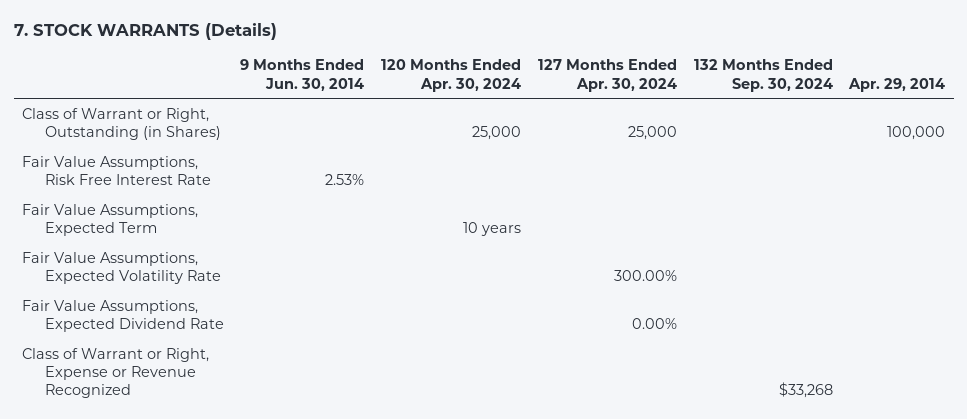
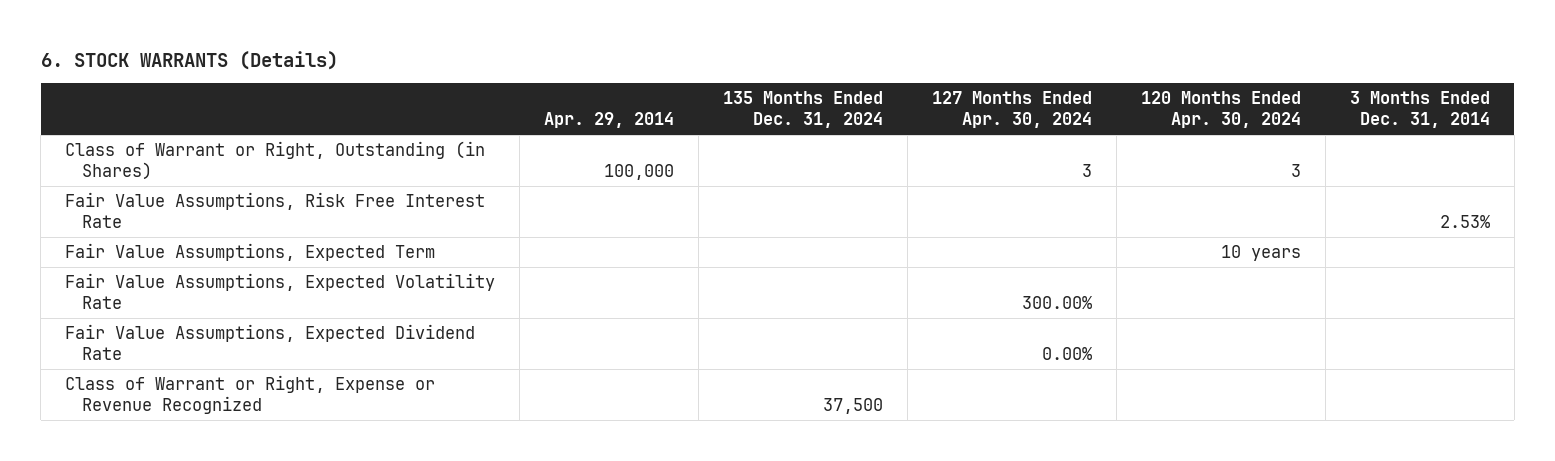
[13,23,277,41] 7. STOCK WARRANTS (Details) -> [40,50,338,70] 6. STOCK WARRANTS (Details)
[240,59,365,91] 9 Months Ended Jun. 30, 2014 -> none
[693,59,833,92] 132 Months Ended Sep. 30, 2024 -> none
none -> [722,91,883,129] 135 Months Ended Dec. 31, 2024
none -> [1349,91,1490,129] 3 Months Ended Dec. 31, 2014
[472,126,522,141] 25,000 -> [1290,163,1301,177] 3
[627,126,677,141] 25,000 -> [1081,163,1092,177] 3

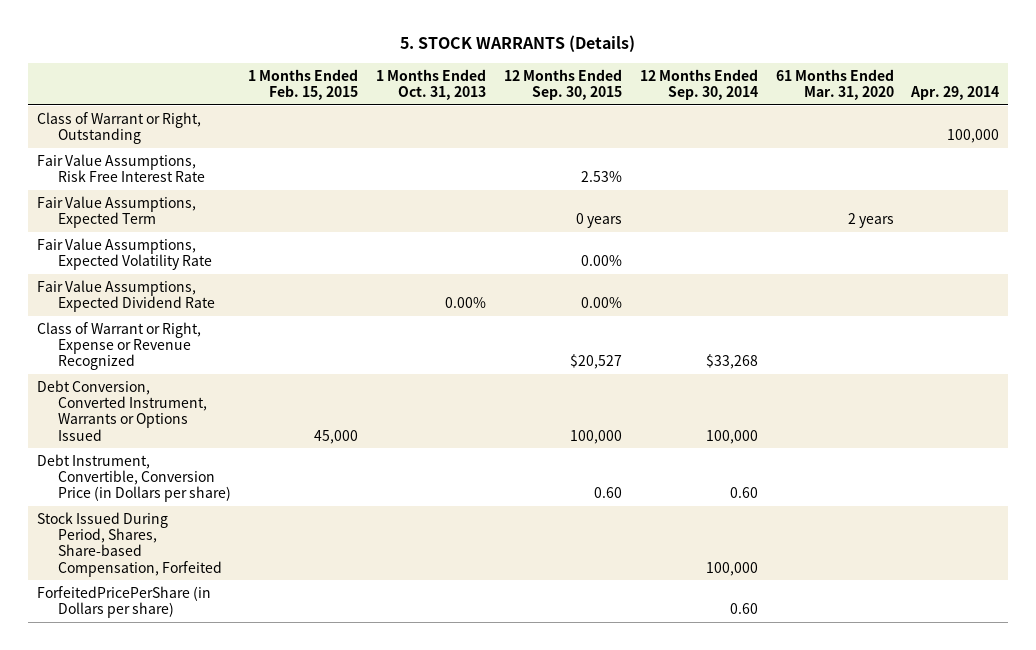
[40,50,338,70] 6. STOCK WARRANTS (Details) -> [400,35,636,53] 5. STOCK WARRANTS (Details)
[722,91,883,129] 135 Months Ended Dec. 31, 2024 -> none
[931,91,1092,129] 127 Months Ended Apr. 30, 2024 -> none
[1140,91,1301,129] 120 Months Ended Apr. 30, 2024 -> none
[1349,91,1490,129] 3 Months Ended Dec. 31, 2014 -> none
none -> [248,68,359,101] 1 Months Ended Feb. 15, 2015
none -> [376,68,487,101] 1 Months Ended Oct. 31, 2013
none -> [503,68,622,101] 12 Months Ended Sep. 30, 2015
none -> [639,68,758,101] 12 Months Ended Sep. 30, 2014
none -> [775,68,894,101] 61 Months Ended Mar. 31, 2020
[65,141,486,180] Class of Warrant or Right, Outstanding (in Shares) -> [36,111,201,145] Class of Warrant or Right, Outstanding
none -> [36,379,207,441] Debt Conversion, Converted Instrument, Warrants or Options Issued
none -> [36,453,231,503] Debt Instrument, Convertible, Conversion Price (in Dollars per share)
none -> [36,511,222,577] Stock Issued During Period, Shares, Share-based Compensation, Forfeited
none -> [36,585,211,619] ForfeitedPricePerShare (in Dollars per share)

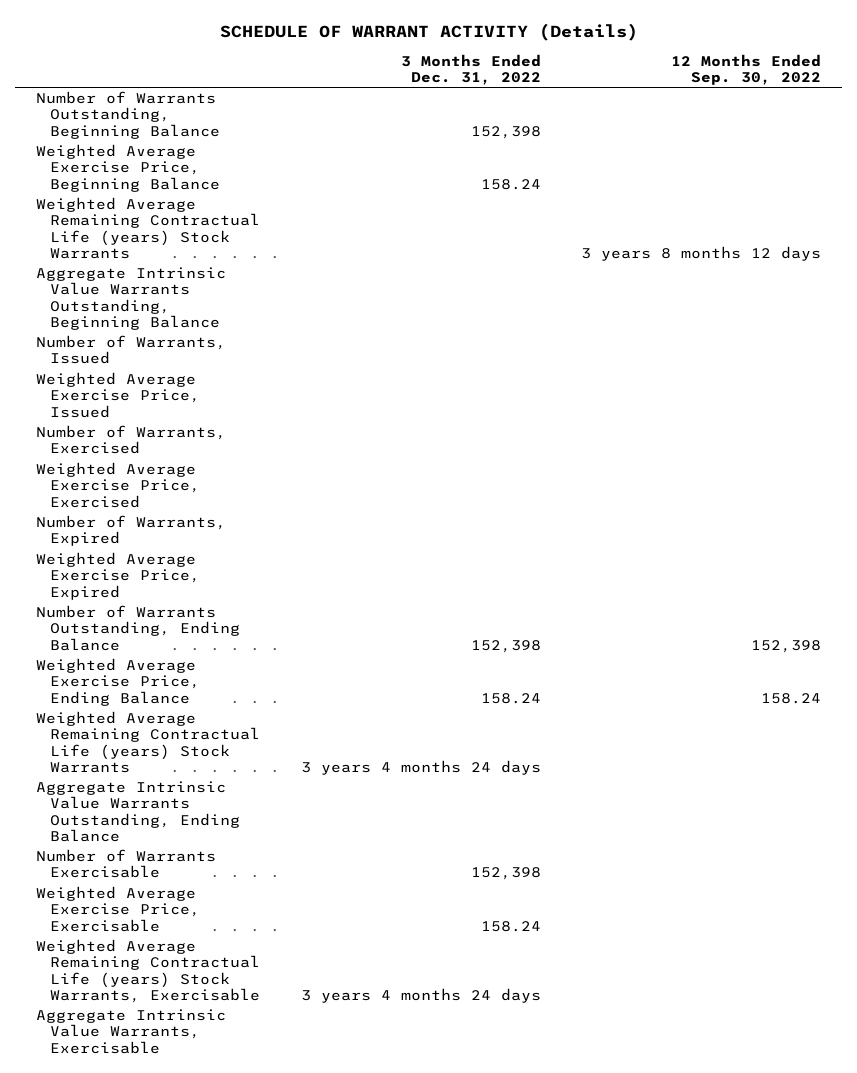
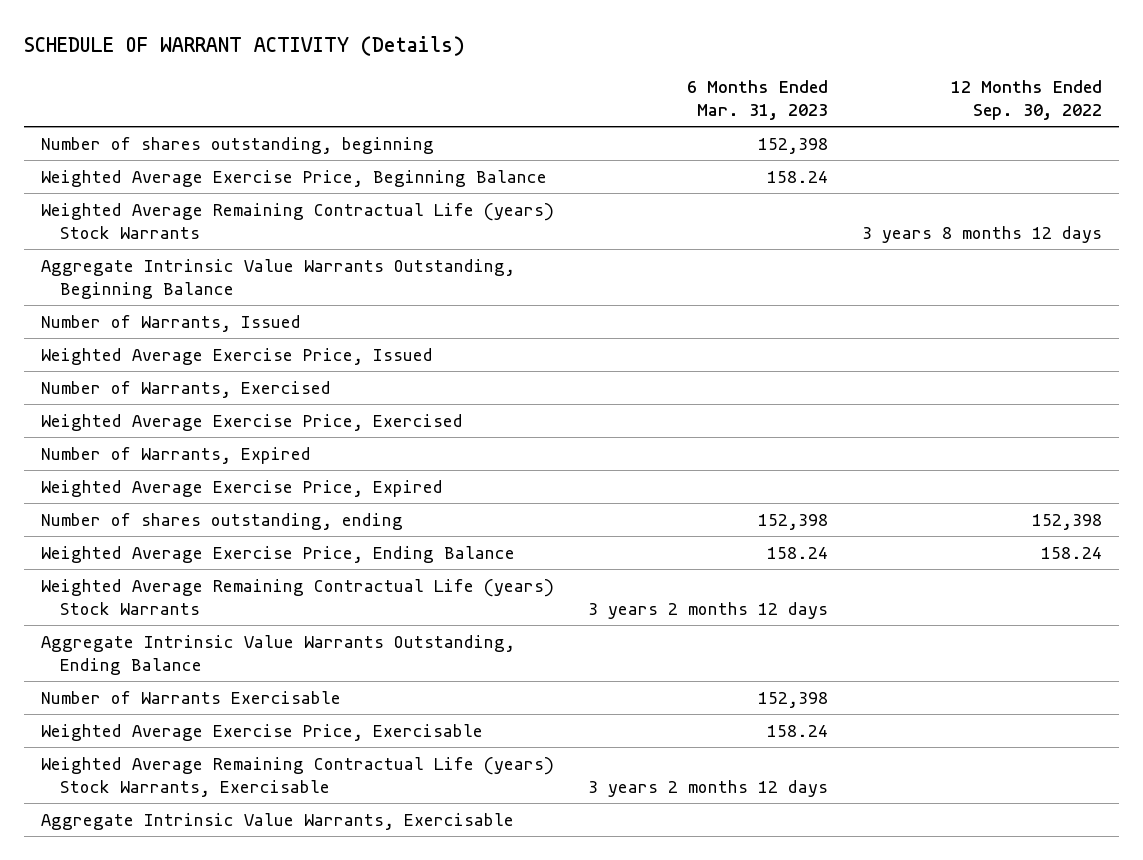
[400,53,541,85] 3 Months Ended Dec. 31, 2022 -> none
none -> [687,79,829,120] 6 Months Ended Mar. 31, 2023
[35,91,220,139] Number of Warrants Outstanding, Beginning Balance -> [41,136,435,154] Number of shares outstanding, beginning
[35,605,240,651] Number of Warrants Outstanding, Ending Balance -> [41,512,404,530] Number of shares outstanding, ending

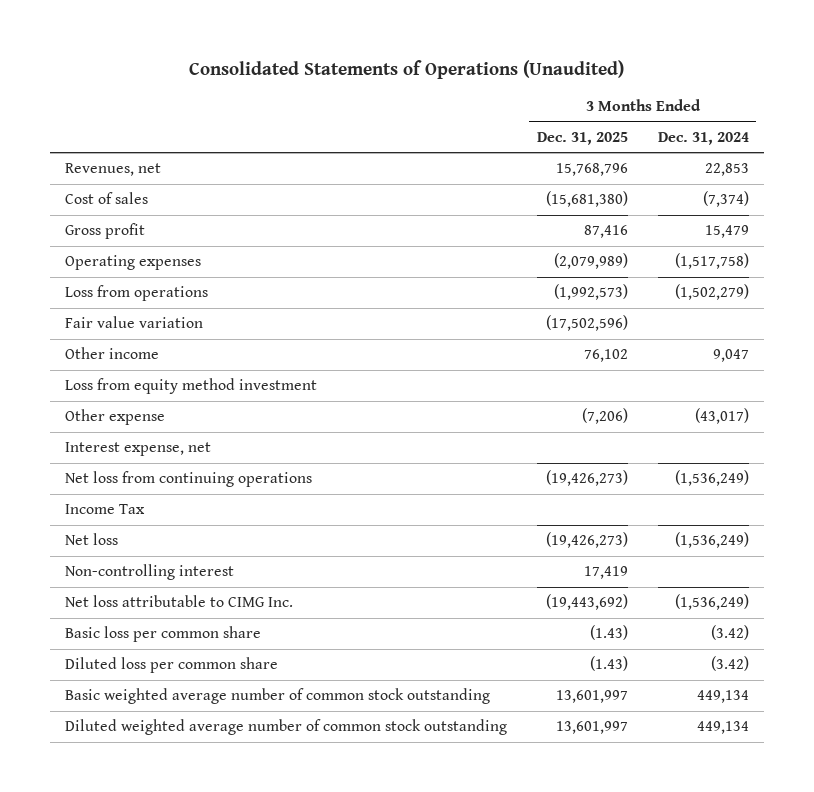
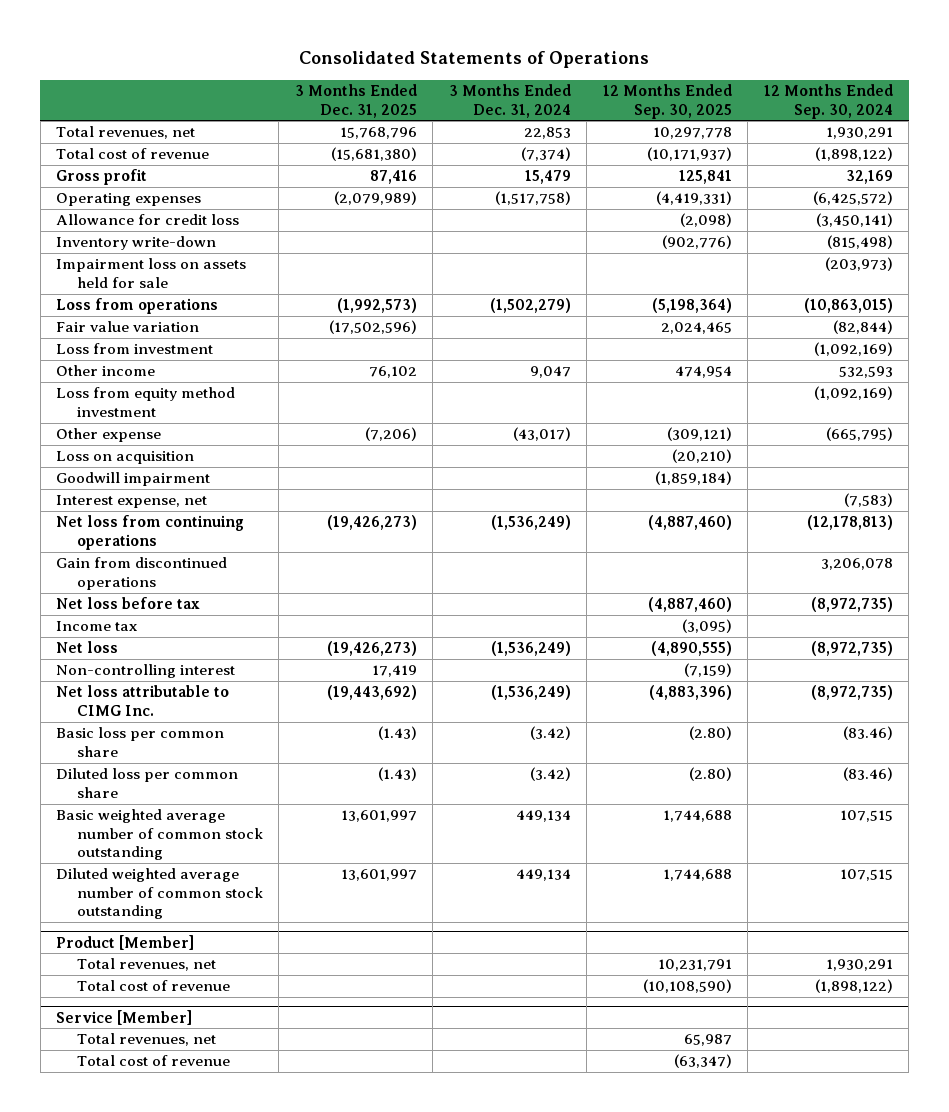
[188,59,624,79] Consolidated Statements of Operations (Unaudited) -> [299,51,650,69] Consolidated Statements of Operations
none -> [602,84,732,119] 12 Months Ended Sep. 30, 2025
none -> [763,84,893,119] 12 Months Ended Sep. 30, 2024
[64,163,161,177] Revenues, net -> [56,126,196,140] Total revenues, net
[64,192,148,205] Cost of sales -> [56,148,210,160] Total cost of revenue
none -> [56,214,240,226] Allowance for credit loss
none -> [56,236,217,251] Inventory write-down
none -> [56,258,247,288] Impairment loss on assets held for sale
none -> [56,343,214,355] Loss from investment
none -> [56,451,195,465] Loss on acquisition
none -> [56,472,211,487] Goodwill impairment
none -> [56,557,228,590] Gain from discontinued operations
none -> [56,597,201,610] Net loss before tax
[64,504,145,515] Income Tax -> [56,621,138,632] Income tax
none -> [56,934,195,950] Product [Member]
none -> [76,958,216,972] Total revenues, net
none -> [76,980,230,992] Total cost of revenue
none -> [56,1009,193,1025] Service [Member]
none -> [76,1033,216,1047] Total revenues, net
none -> [76,1055,230,1067] Total cost of revenue

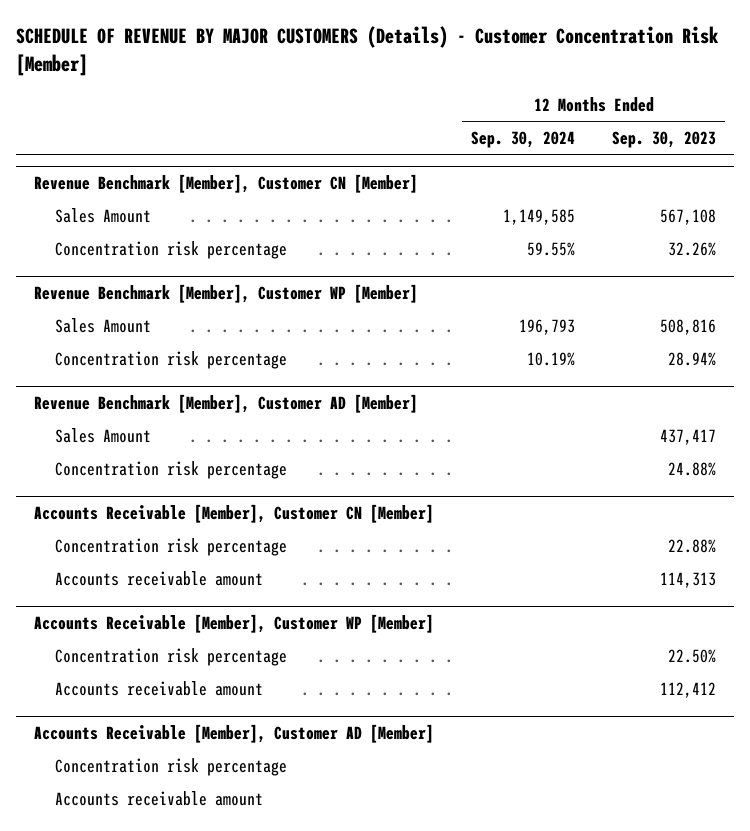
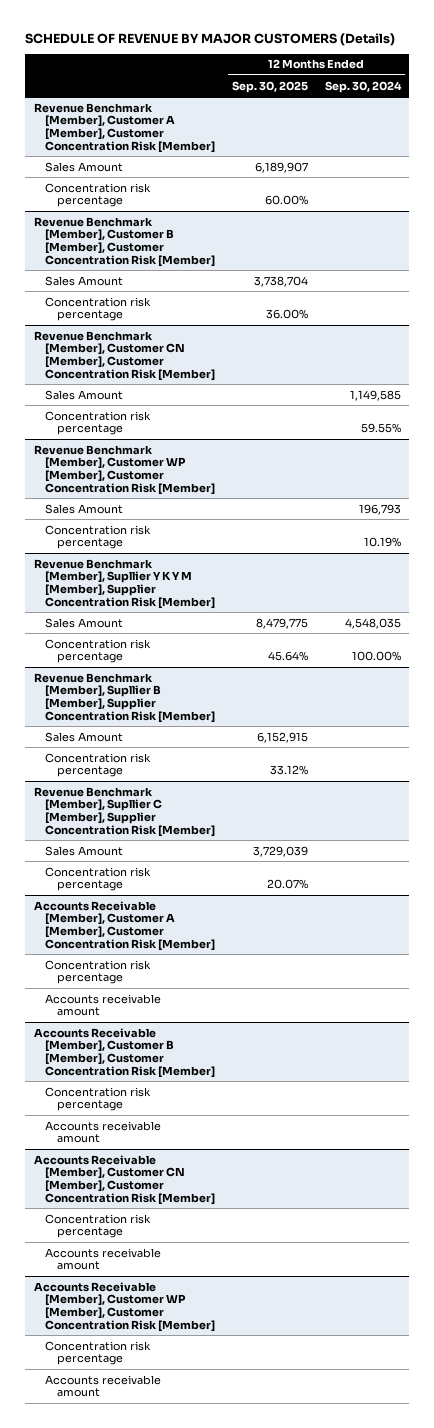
[15,26,719,76] SCHEDULE OF REVENUE BY MAJOR CUSTOMERS (Details) - Customer Concentration Risk [Member] -> [25,32,396,46] SCHEDULE OF REVENUE BY MAJOR CUSTOMERS (Details)
[611,130,716,148] Sep. 30, 2023 -> none
none -> [231,80,308,93] Sep. 30, 2025
none -> [33,102,216,153] Revenue Benchmark [Member], Customer A [Member], Customer Concentration Risk [Member]
none -> [45,161,124,172] Sales Amount
none -> [45,182,152,208] Concentration risk percentage
none -> [33,216,216,267] Revenue Benchmark [Member], Customer B [Member], Customer Concentration Risk [Member]
none -> [45,275,124,286] Sales Amount
none -> [45,296,152,322] Concentration risk percentage
[34,173,419,193] Revenue Benchmark [Member], Customer CN [Member] -> [33,330,216,381] Revenue Benchmark [Member], Customer CN [Member], Customer Concentration Risk [Member]
[34,283,419,303] Revenue Benchmark [Member], Customer WP [Member] -> [33,444,216,495] Revenue Benchmark [Member], Customer WP [Member], Customer Concentration Risk [Member]
[34,393,419,413] Revenue Benchmark [Member], Customer AD [Member] -> none
[55,427,152,443] Sales Amount -> none
[55,460,288,479] Concentration risk percentage -> none
none -> [33,558,216,609] Revenue Benchmark [Member], Supllier Y K Y M [Member], Supplier Concentration Risk [Member]
none -> [45,617,124,628] Sales Amount
none -> [45,638,152,664] Concentration risk percentage
none -> [33,672,216,723] Revenue Benchmark [Member], Supllier B [Member], Supplier Concentration Risk [Member]
none -> [45,731,124,742] Sales Amount
none -> [45,752,152,778] Concentration risk percentage
none -> [33,786,216,837] Revenue Benchmark [Member], Supllier C [Member], Supplier Concentration Risk [Member]
none -> [45,845,124,856] Sales Amount
none -> [45,866,152,892] Concentration risk percentage
none -> [33,900,216,951] Accounts Receivable [Member], Customer A [Member], Customer Concentration Risk [Member]
none -> [45,959,152,985] Concentration risk percentage
none -> [45,993,162,1017] Accounts receivable amount
none -> [33,1027,216,1078] Accounts Receivable [Member], Customer B [Member], Customer Concentration Risk [Member]
none -> [45,1086,152,1112] Concentration risk percentage
none -> [45,1120,162,1144] Accounts receivable amount
[34,503,435,523] Accounts Receivable [Member], Customer CN [Member] -> [33,1154,216,1205] Accounts Receivable [Member], Customer CN [Member], Customer Concentration Risk [Member]
[34,613,435,633] Accounts Receivable [Member], Customer WP [Member] -> [33,1281,216,1332] Accounts Receivable [Member], Customer WP [Member], Customer Concentration Risk [Member]
[34,723,435,743] Accounts Receivable [Member], Customer AD [Member] -> none
[55,757,288,776] Concentration risk percentage -> none
[55,790,264,806] Accounts receivable amount -> none

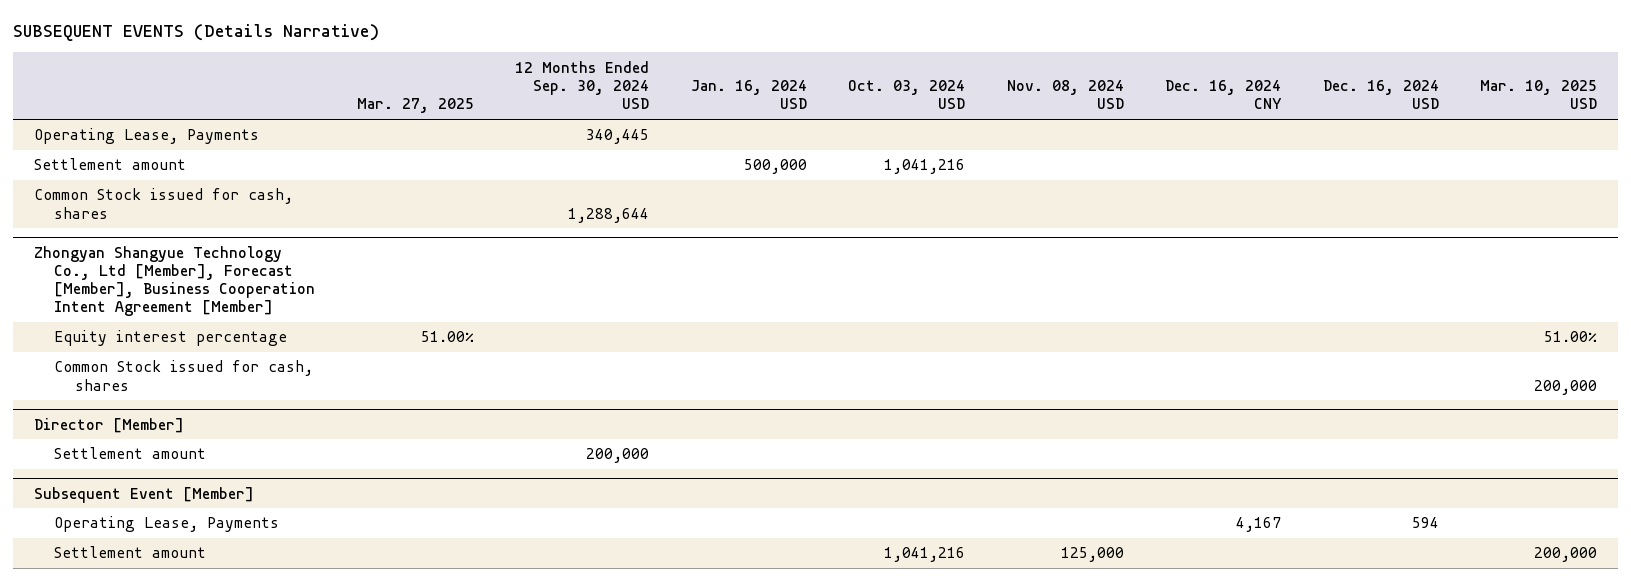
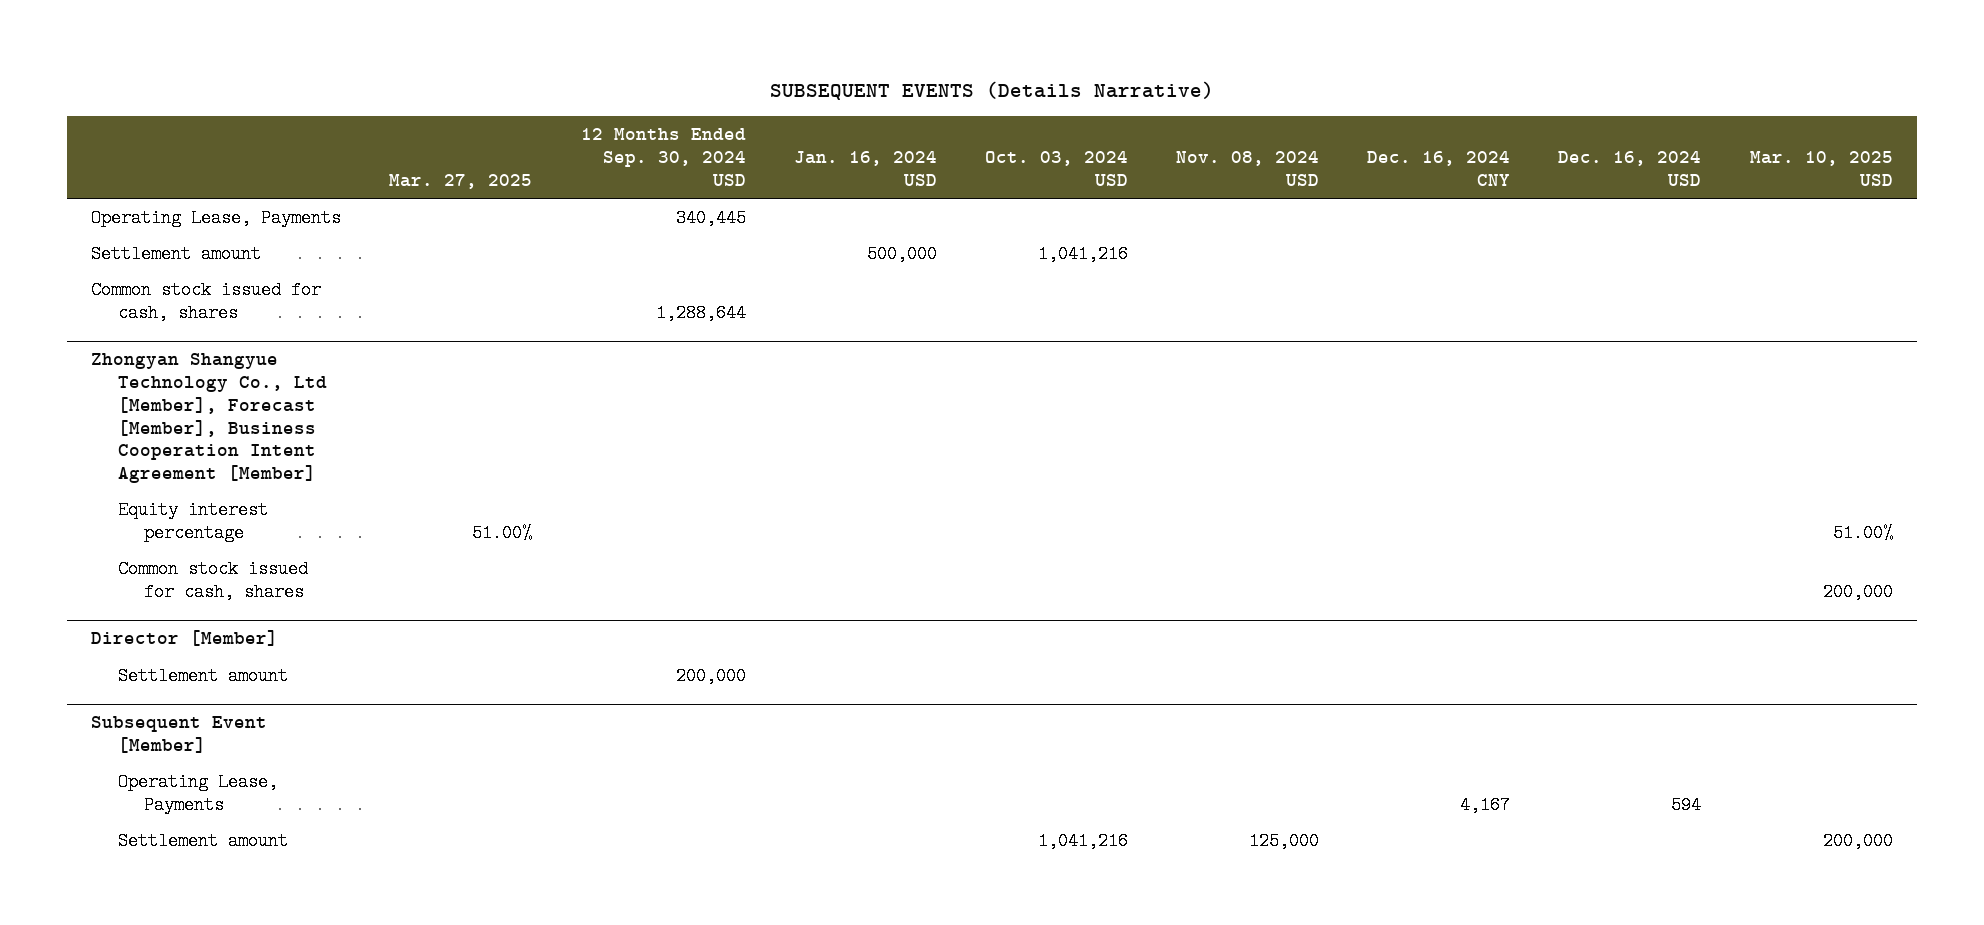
[34,188,294,219] Common Stock issued for cash, shares -> [91,280,322,322] Common stock issued for cash, shares
[54,360,314,391] Common Stock issued for cash, shares -> [117,559,308,601] Common stock issued for cash, shares

